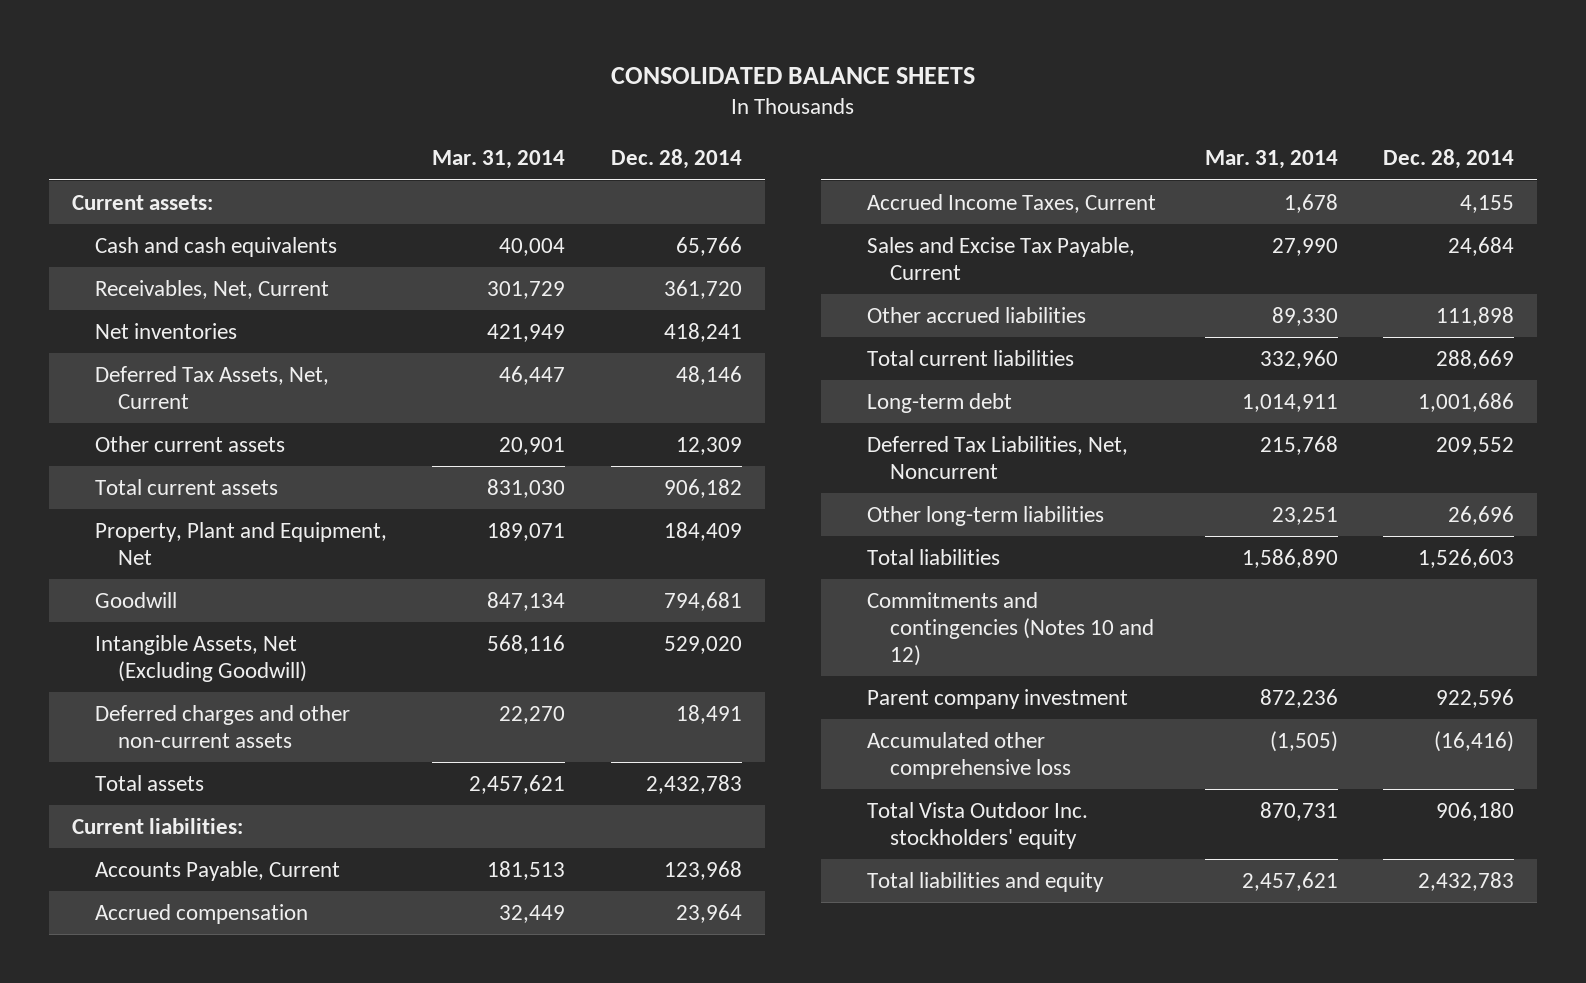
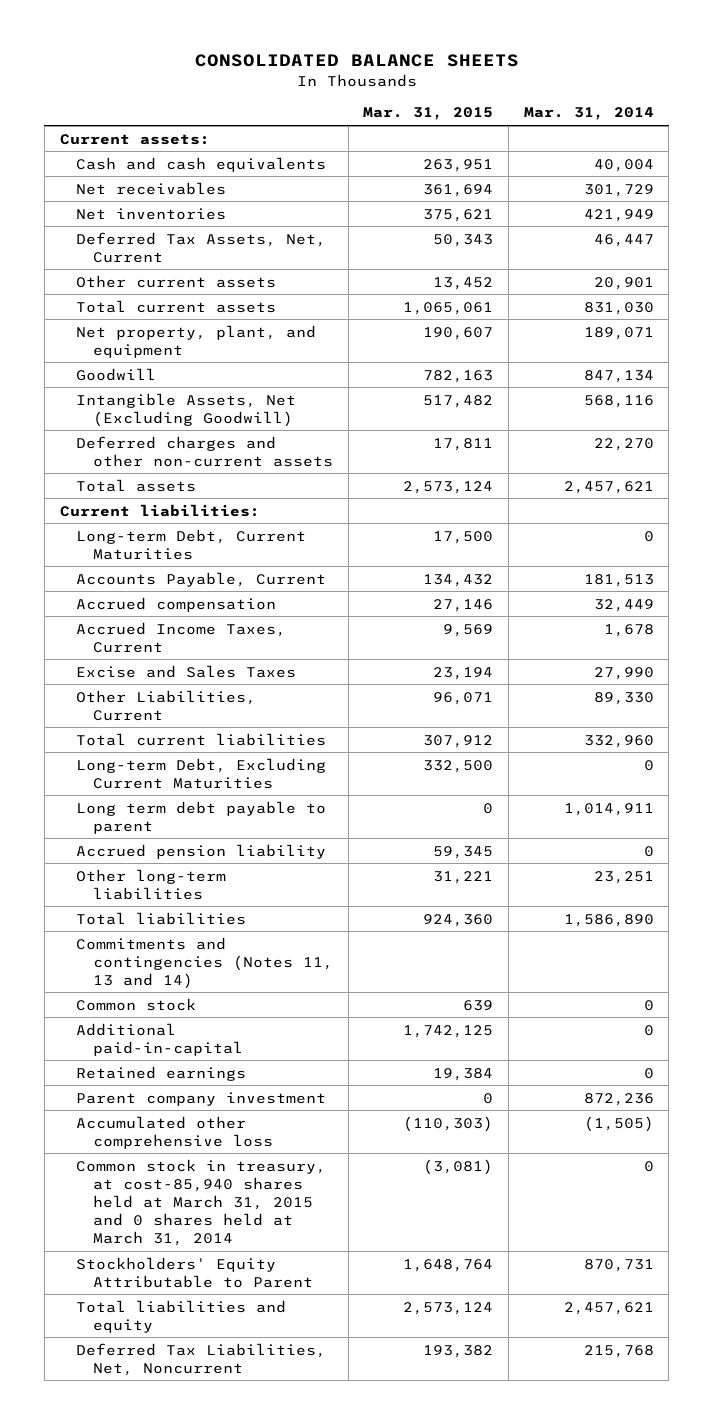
[611,149,743,170] Dec. 28, 2014 -> none
none -> [363,107,494,121] Mar. 31, 2015
[94,279,329,299] Receivables, Net, Current -> [76,181,227,195] Net receivables
[94,521,387,565] Property, Plant and Equipment, Net -> [76,324,317,358] Net property, plant, and equipment
none -> [76,528,307,560] Long-term Debt, Current Maturities
[867,236,1136,280] Sales and Excise Tax Payable, Current -> [76,664,297,678] Excise and Sales Taxes
[867,306,1087,323] Other accrued liabilities -> [76,689,257,721] Other Liabilities, Current
[867,392,1013,413] Long-term debt -> [76,757,327,789] Long-term Debt, Excluding Current Maturities
[1241,393,1338,412] 1,014,911 -> [643,759,654,771] 0
none -> [76,800,327,834] Long term debt payable to parent
none -> [76,843,327,859] Accrued pension liability
[867,591,1155,666] Commitments and contingencies (Notes 10 and 12) -> [76,936,333,989] Commitments and contingencies (Notes 11, 13 and 14)
none -> [76,997,197,1011] Common stock
none -> [76,1022,243,1056] Additional paid-in-capital
none -> [76,1065,247,1081] Retained earnings
none -> [76,1158,327,1246] Common stock in treasury, at cost-85,940 shares held at March 31, 2015 and 0 shares held at March 31, 2014
[867,801,1089,849] Total Vista Outdoor Inc. stockholders' equity -> [76,1256,313,1288] Stockholders' Equity Attributable to Parent
[867,435,1129,479] Deferred Tax Liabilities, Net, Noncurrent -> [76,1342,327,1376] Deferred Tax Liabilities, Net, Noncurrent

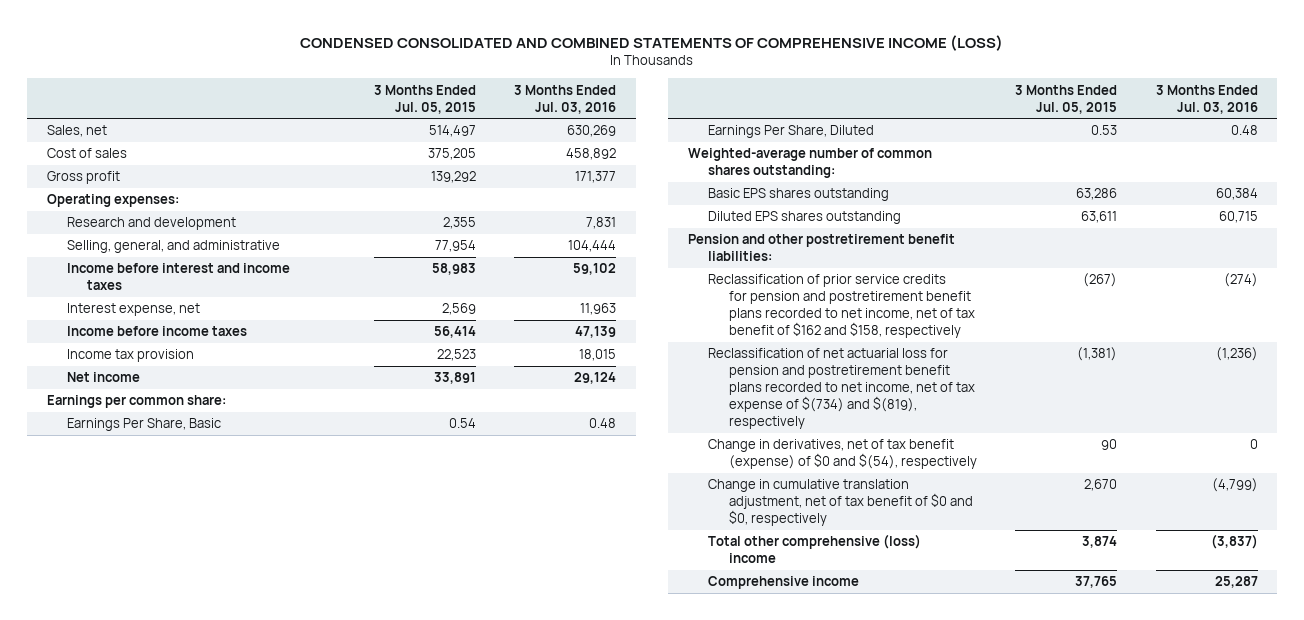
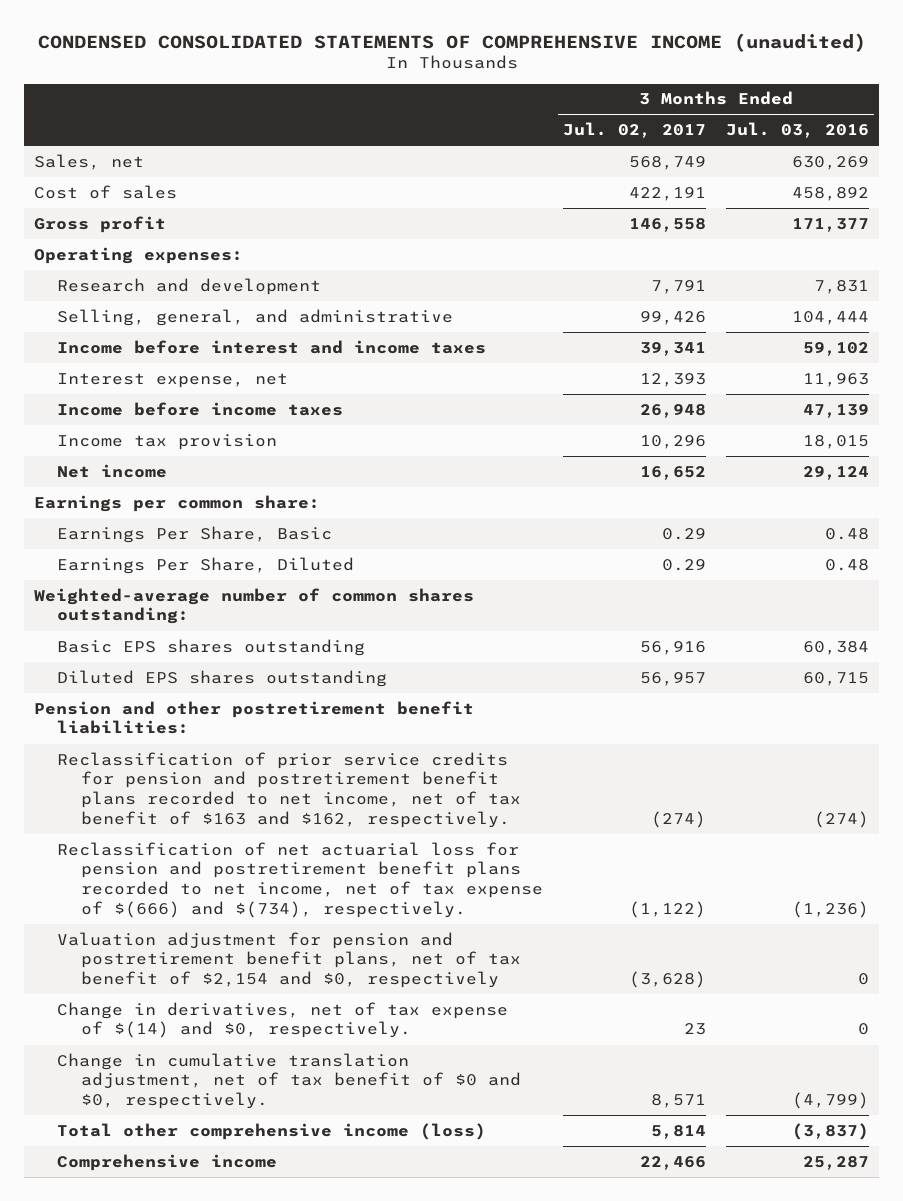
[300,34,1004,51] CONDENSED CONSOLIDATED AND COMBINED STATEMENTS OF COMPREHENSIVE INCOME (LOSS) -> [37,32,866,52] CONDENSED CONSOLIDATED STATEMENTS OF COMPREHENSIVE INCOME (unaudited)
[373,84,476,114] 3 Months Ended Jul. 05, 2015 -> none
none -> [562,122,706,139] Jul. 02, 2017
[708,274,975,339] Reclassification of prior service credits for pension and postretirement benefit plans recorded to net income, net of tax benefit of $162 and $158, respectively -> [57,751,521,828] Reclassification of prior service credits for pension and postretirement benefit plans recorded to net income, net of tax benefit of $163 and $162, respectively.
[708,348,975,429] Reclassification of net actuarial loss for pension and postretirement benefit plans recorded to net income, net of tax expense of $(734) and $(819), respectively -> [57,841,543,918] Reclassification of net actuarial loss for pension and postretirement benefit plans recorded to net income, net of tax expense of $(666) and $(734), respectively.
none -> [57,931,521,989] Valuation adjustment for pension and postretirement benefit plans, net of tax benefit of $2,154 and $0, respectively
[708,439,977,470] Change in derivatives, net of tax benefit (expense) of $0 and $(54), respectively -> [57,1001,509,1039] Change in derivatives, net of tax expense of $(14) and $0, respectively.
[708,479,973,527] Change in cumulative translation adjustment, net of tax benefit of $0 and $0, respectively -> [57,1052,521,1110] Change in cumulative translation adjustment, net of tax benefit of $0 and $0, respectively.
[708,534,922,564] Total other comprehensive (loss) income -> [57,1122,487,1140] Total other comprehensive income (loss)

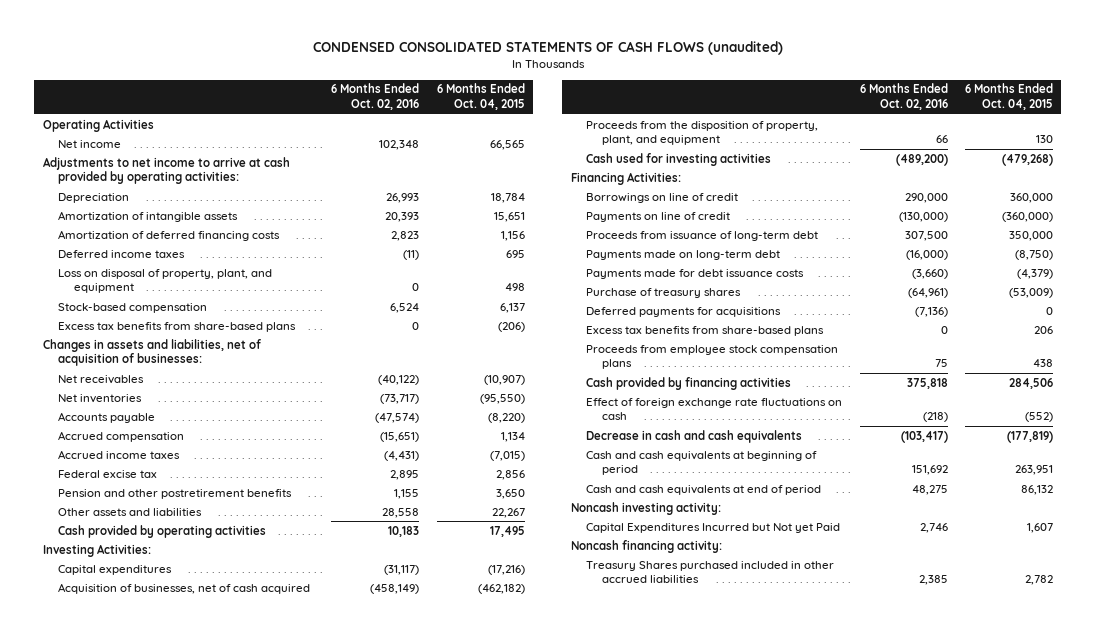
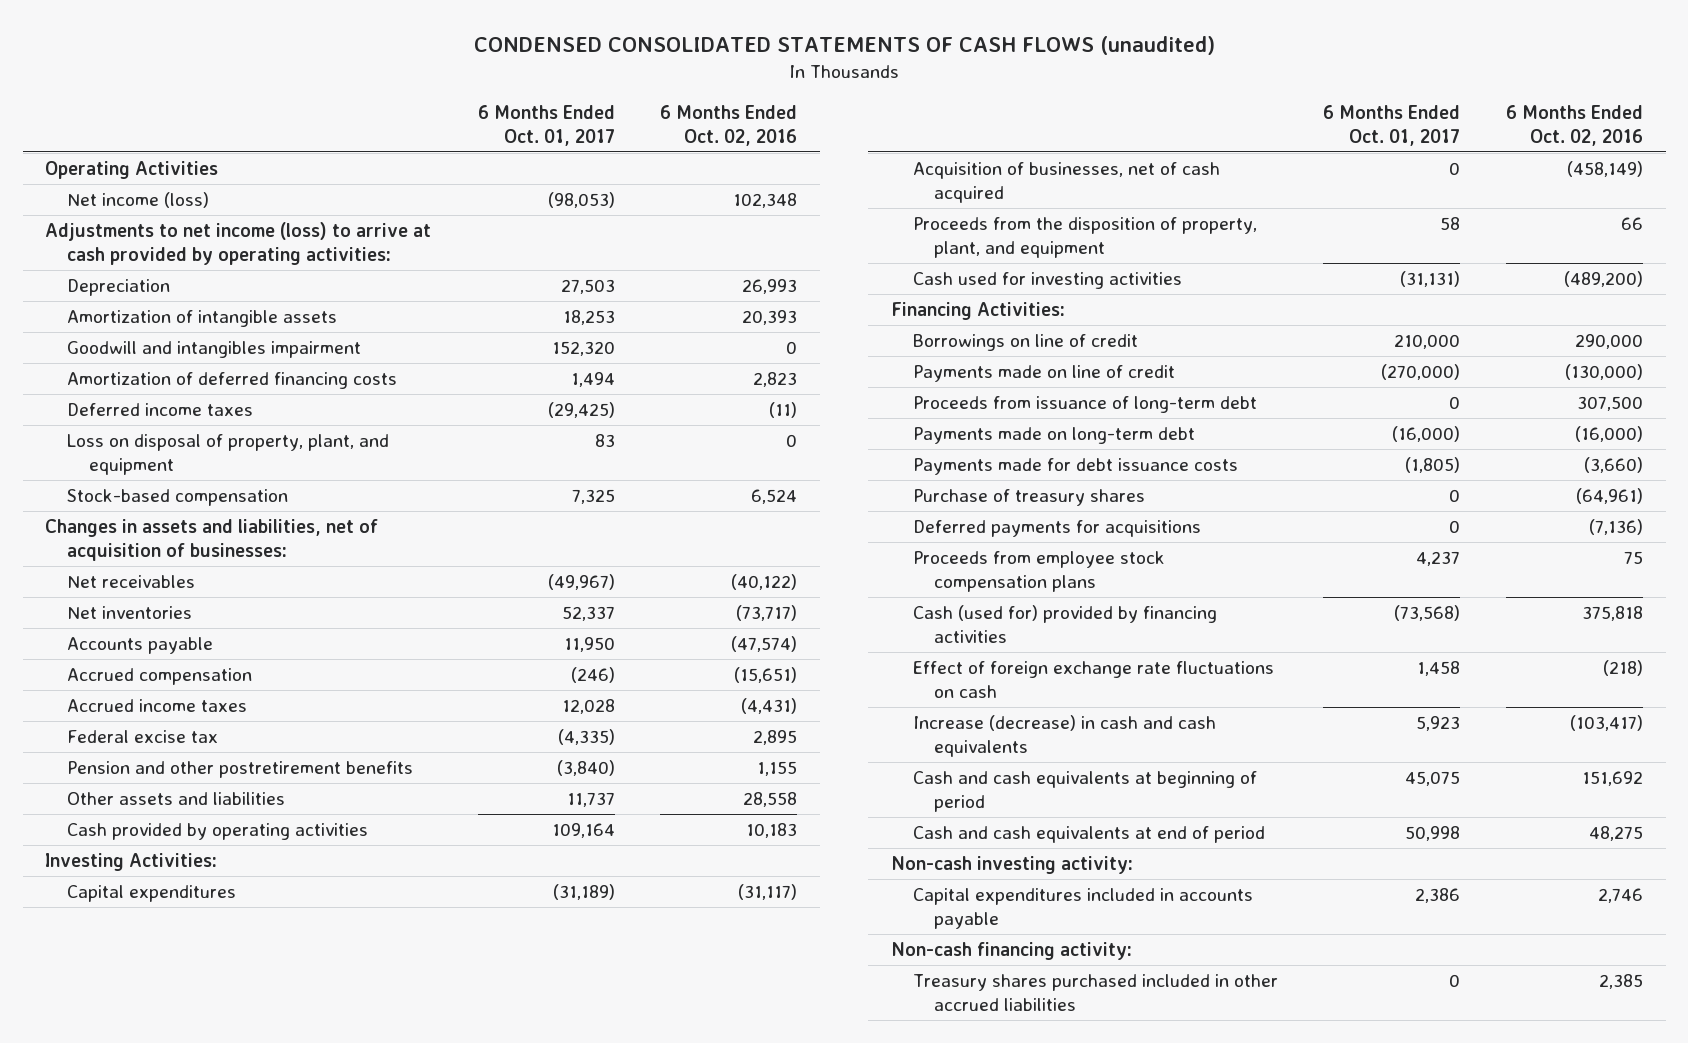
[436,83,525,111] 6 Months Ended Oct. 04, 2015 -> none
none -> [477,104,615,146] 6 Months Ended Oct. 01, 2017
[58,139,122,148] Net income -> [67,191,210,208] Net income (loss)
[42,156,290,185] Adjustments to net income to arrive at cash provided by operating activities: -> [45,221,432,265] Adjustments to net income (loss) to arrive at cash provided by operating activities:
none -> [67,340,362,358] Goodwill and intangibles impairment
[58,321,297,332] Excess tax benefits from share-based plans -> none
[586,211,731,222] Payments on line of credit -> [912,364,1175,382] Payments made on line of credit
[586,325,825,336] Excess tax benefits from share-based plans -> none
[586,376,792,390] Cash provided by financing activities -> [912,604,1217,643] Cash (used for) provided by financing activities
[586,429,803,443] Decrease in cash and cash equivalents -> [912,714,1216,757] Increase (decrease) in cash and cash equivalents
[570,501,721,515] Noncash investing activity: -> [890,855,1133,874] Non-cash investing activity:
[586,522,841,533] Capital Expenditures Incurred but Not yet Paid -> [912,887,1253,929] Capital expenditures included in accounts payable
[570,539,722,553] Noncash financing activity: -> [890,941,1132,960] Non-cash financing activity:
[586,560,835,584] Treasury Shares purchased included in other accrued liabilities -> [912,973,1278,1011] Treasury shares purchased included in other accrued liabilities

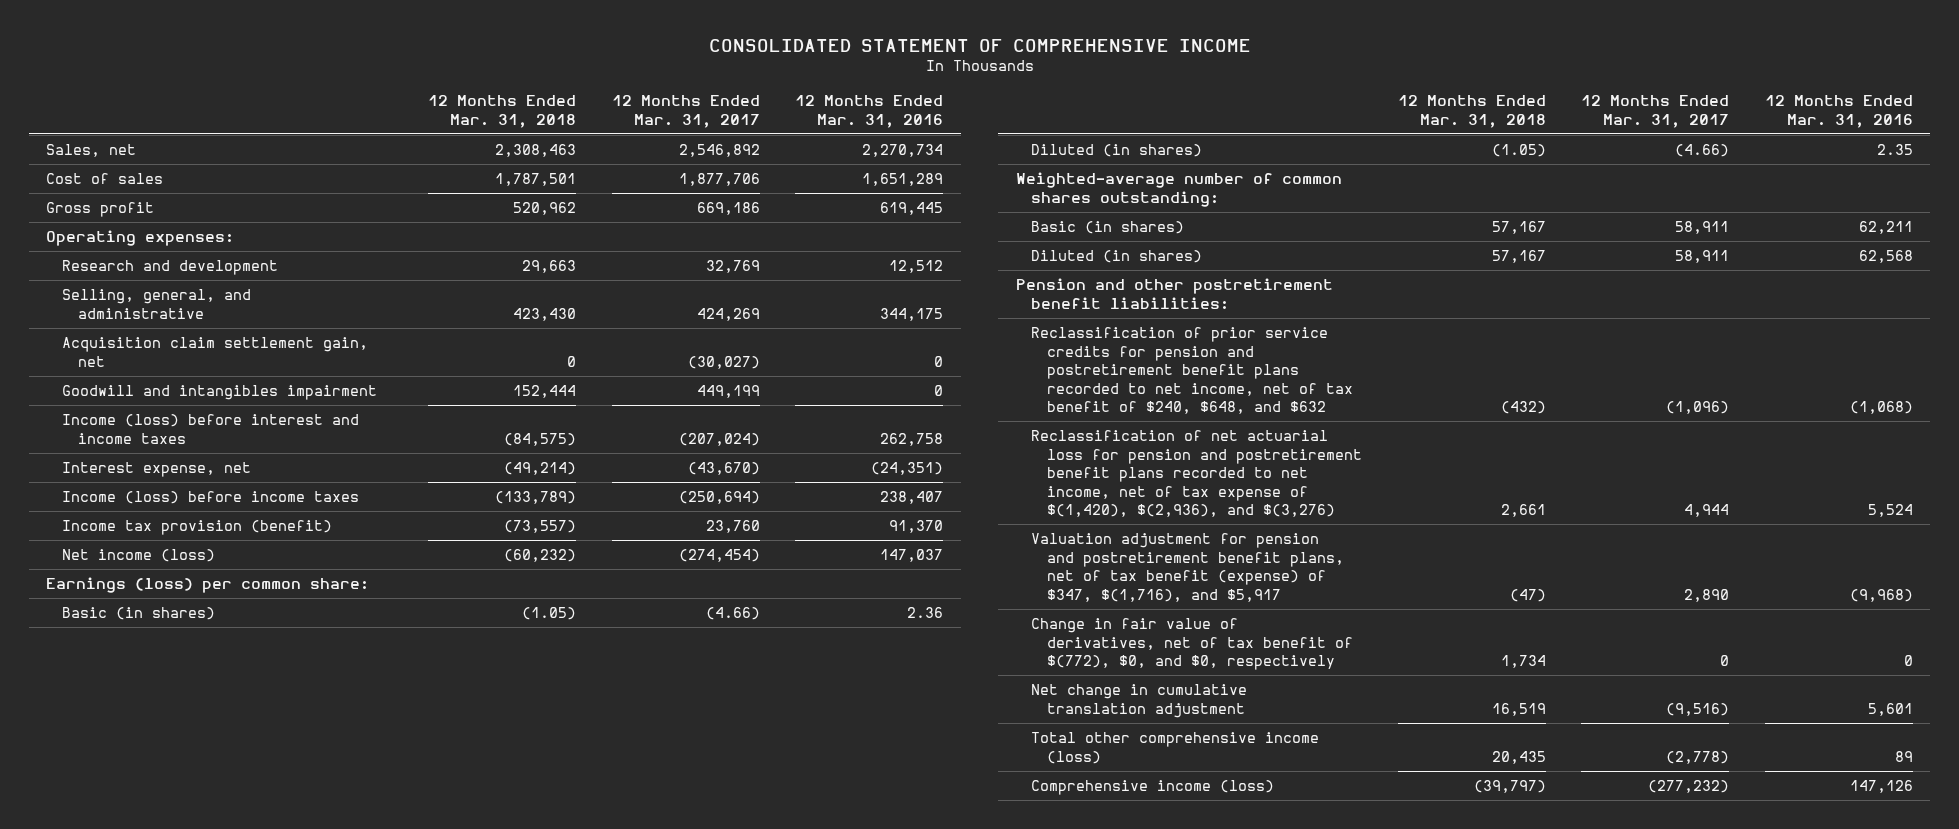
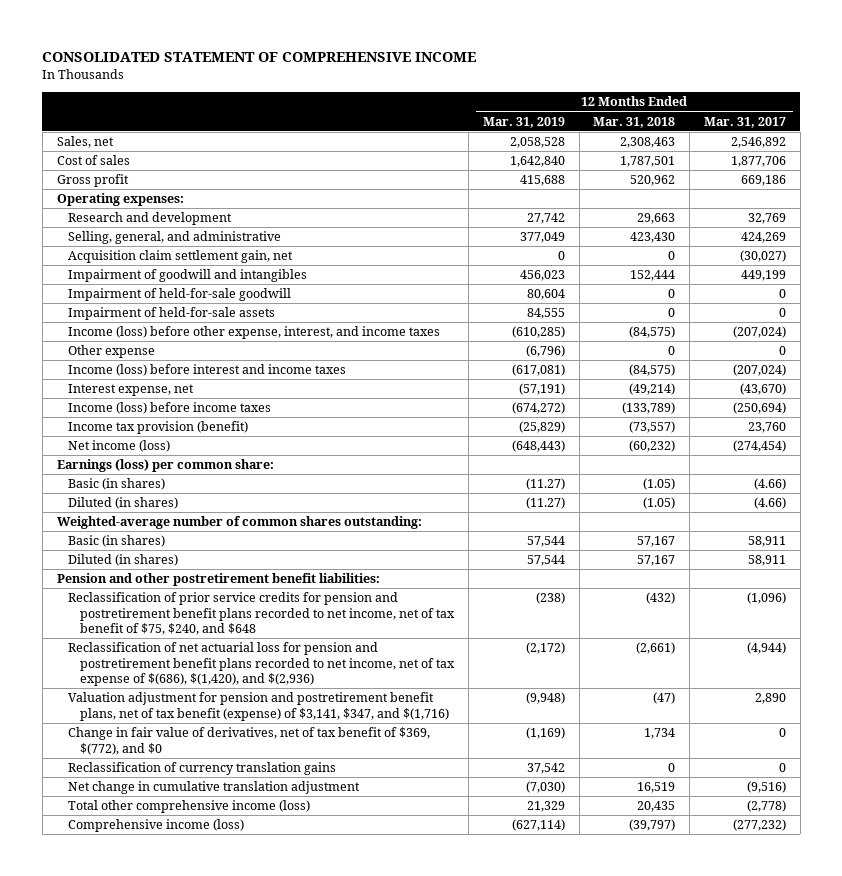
[795,95,944,128] 12 Months Ended Mar. 31, 2016 -> none
none -> [482,116,565,128] Mar. 31, 2019
[62,385,378,401] Goodwill and intangibles impairment -> [68,269,308,283] Impairment of goodwill and intangibles
none -> [68,288,292,302] Impairment of held-for-sale goodwill
none -> [68,307,276,321] Impairment of held-for-sale assets
none -> [68,326,441,340] Income (loss) before other expense, interest, and income taxes
none -> [68,345,156,359] Other expense
[1031,327,1354,414] Reclassification of prior service credits for pension and postretirement benefit plans recorded to net income, net of tax benefit of $240, $648, and $632 -> [68,592,456,636] Reclassification of prior service credits for pension and postretirement benefit plans recorded to net income, net of tax benefit of $75, $240, and $648
[1031,430,1363,517] Reclassification of net actuarial loss for pension and postretirement benefit plans recorded to net income, net of tax expense of $(1,420), $(2,936), and $(3,276) -> [68,642,456,687] Reclassification of net actuarial loss for pension and postretirement benefit plans recorded to net income, net of tax expense of $(686), $(1,420), and $(2,936)
[1500,503,1546,517] 2,661 -> [636,642,676,655] (2,661)
[1684,503,1730,517] 4,944 -> [746,642,786,655] (4,944)
[1031,533,1345,602] Valuation adjustment for pension and postretirement benefit plans, net of tax benefit (expense) of $347, $(1,716), and $5,917 -> [68,692,450,721] Valuation adjustment for pension and postretirement benefit plans, net of tax benefit (expense) of $3,141, $347, and $(1,716)
[1031,618,1354,671] Change in fair value of derivatives, net of tax benefit of $(772), $0, and $0, respectively -> [68,727,431,755] Change in fair value of derivatives, net of tax benefit of $369, $(772), and $0
none -> [68,762,337,776] Reclassification of currency translation gains

